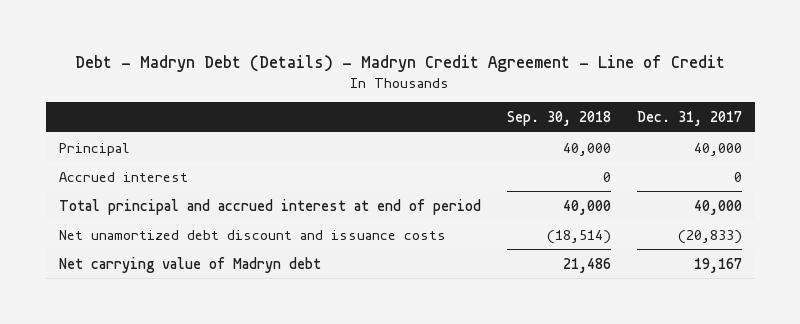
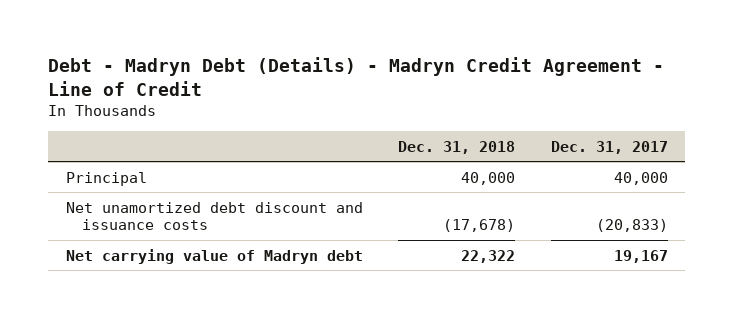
[506,110,611,126] Sep. 30, 2018 -> none
none -> [398,141,516,155] Dec. 31, 2018
[58,171,188,182] Accrued interest -> none
[58,198,481,215] Total principal and accrued interest at end of period -> none

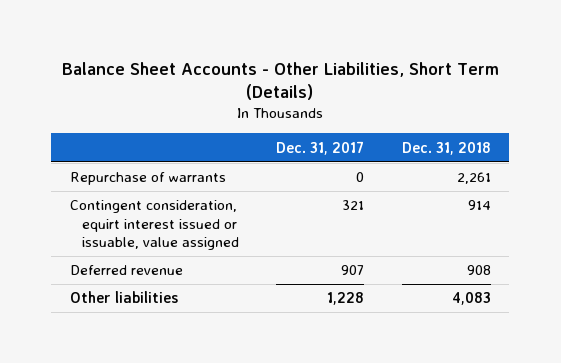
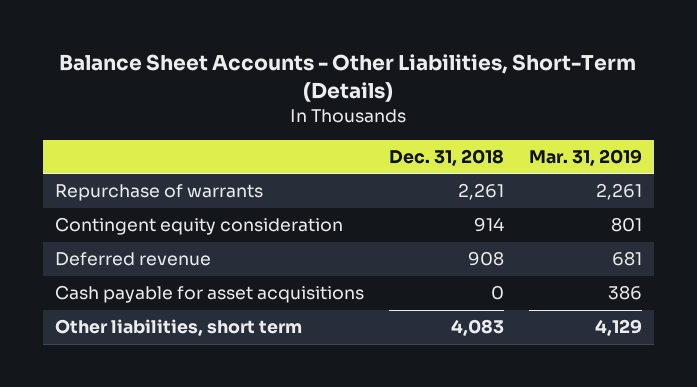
[62,61,500,101] Balance Sheet Accounts - Other Liabilities, Short Term (Details) -> [59,54,637,102] Balance Sheet Accounts - Other Liabilities, Short-Term (Details)
[276,140,365,155] Dec. 31, 2017 -> none
none -> [528,148,642,166] Mar. 31, 2019
[70,200,240,250] Contingent consideration, equirt interest issued or issuable, value assigned -> [55,217,344,236] Contingent equity consideration
none -> [55,285,365,304] Cash payable for asset acquisitions
[70,291,179,304] Other liabilities -> [55,319,303,337] Other liabilities, short term

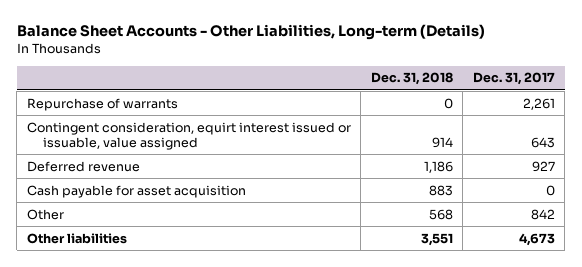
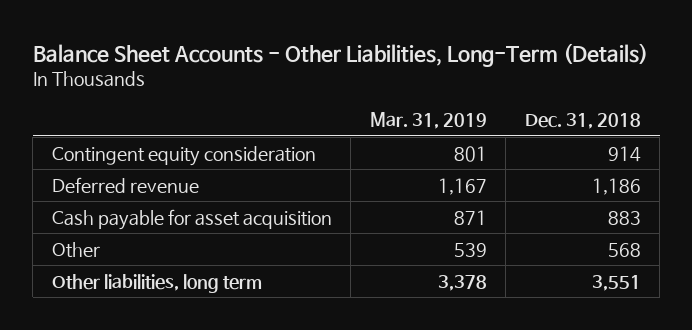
[16,24,485,41] Balance Sheet Accounts - Other Liabilities, Long-term (Details) -> [32,42,648,67] Balance Sheet Accounts - Other Liabilities, Long-Term (Details)
[472,72,555,86] Dec. 31, 2017 -> none
none -> [369,111,487,129] Mar. 31, 2019
[26,97,178,111] Repurchase of warrants -> none
[26,121,351,150] Contingent consideration, equirt interest issued or issuable, value assigned -> [51,145,316,166] Contingent equity consideration
[26,232,127,244] Other liabilities -> [51,273,262,293] Other liabilities, long term

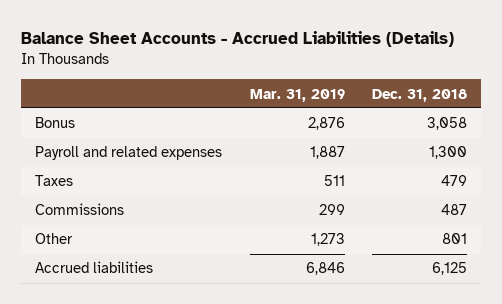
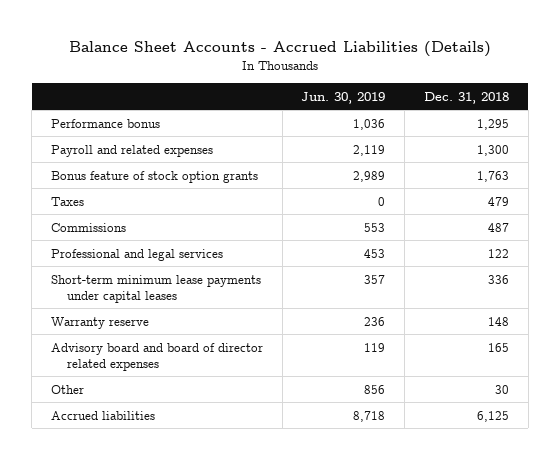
[249,88,345,102] Mar. 31, 2019 -> none
none -> [301,91,386,104] Jun. 30, 2019
[34,117,75,129] Bonus -> [50,118,160,128] Performance bonus
[427,117,468,131] 3,058 -> [476,118,509,130] 1,295
none -> [50,170,258,183] Bonus feature of stock option grants
none -> [50,248,223,261] Professional and legal services
none -> [50,274,261,303] Short-term minimum lease payments under capital leases
none -> [50,316,149,329] Warranty reserve
none -> [50,342,263,371] Advisory board and board of director related expenses
[442,233,468,245] 801 -> [494,384,509,394] 30

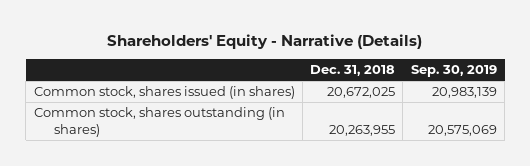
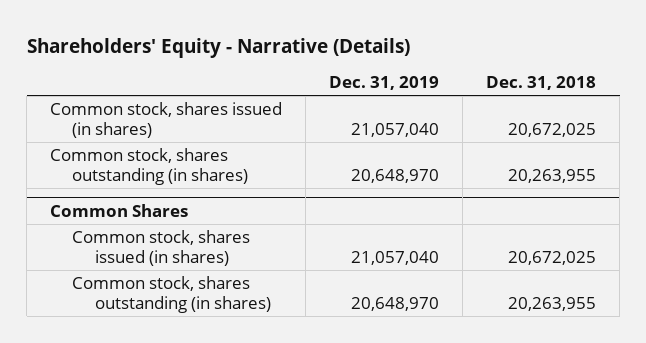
[410,65,497,78] Sep. 30, 2019 -> none
none -> [329,76,440,91] Dec. 31, 2019
none -> [50,203,189,217] Common Shares
none -> [72,229,251,266] Common stock, shares issued (in shares)
none -> [72,275,271,313] Common stock, shares outstanding (in shares)

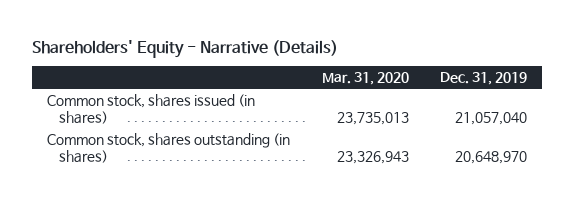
[486,76,597,91] Dec. 31, 2018 -> none
none -> [321,71,409,85] Mar. 31, 2020
[50,203,189,217] Common Shares -> none
[72,229,251,266] Common stock, shares issued (in shares) -> none
[72,275,271,313] Common stock, shares outstanding (in shares) -> none

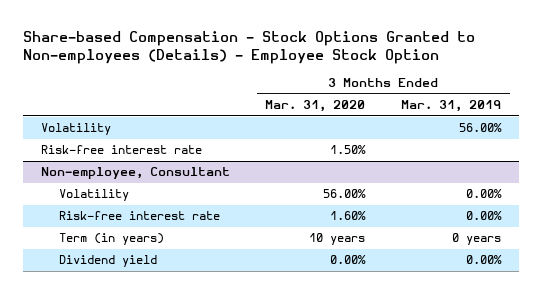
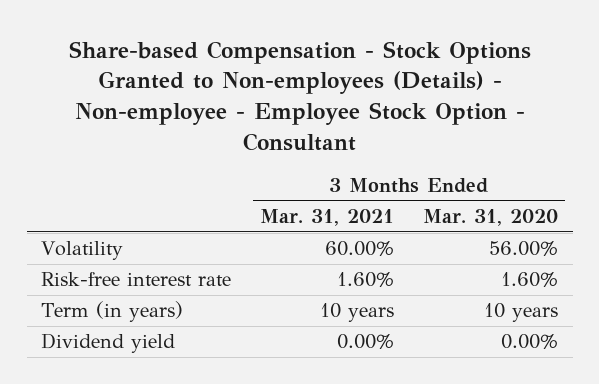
[23,30,476,65] Share-based Compensation - Stock Options Granted to Non-employees (Details) - Employee Stock Option -> [68,40,531,152] Share-based Compensation - Stock Options Granted to Non-employees (Details) - Non-employee - Employee Stock Option - Consultant
[401,100,502,113] Mar. 31, 2019 -> none
none -> [260,209,395,227] Mar. 31, 2021
[40,123,111,136] Volatility -> none
[40,145,202,155] Risk-free interest rate -> none
[40,167,230,180] Non-employee, Consultant -> none

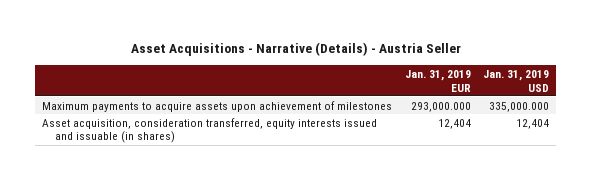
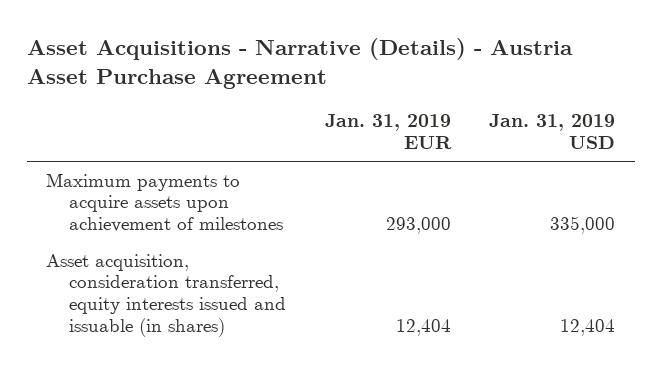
[130,42,461,57] Asset Acquisitions - Narrative (Details) - Austria Seller -> [26,38,573,90] Asset Acquisitions - Narrative (Details) - Austria Asset Purchase Agreement
[410,101,471,112] 293,000.000 -> [385,217,451,235] 293,000
[489,101,550,112] 335,000.000 -> [550,216,616,235] 335,000

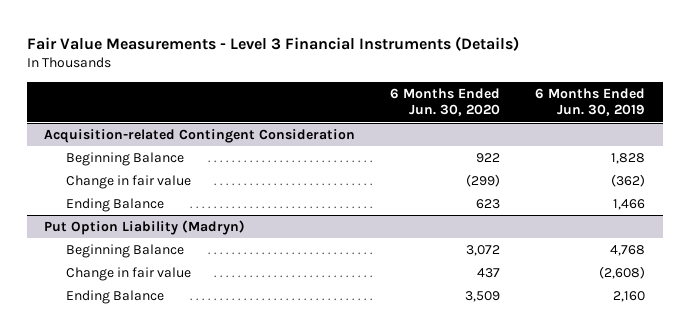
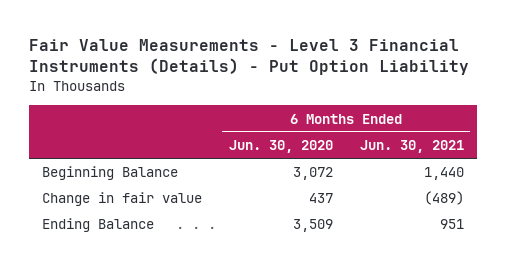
[26,35,519,51] Fair Value Measurements - Level 3 Financial Instruments (Details) -> [28,38,469,76] Fair Value Measurements - Level 3 Financial Instruments (Details) - Put Option Liability
[535,87,646,117] 6 Months Ended Jun. 30, 2019 -> none
none -> [359,140,464,154] Jun. 30, 2021
[44,128,356,143] Acquisition-related Contingent Consideration -> none
[65,151,184,166] Beginning Balance -> none
[65,174,191,189] Change in fair value -> none
[65,197,164,212] Ending Balance -> none
[44,219,246,235] Put Option Liability (Madryn) -> none

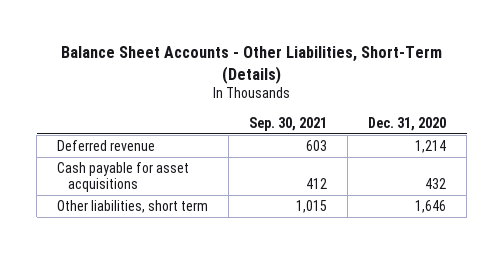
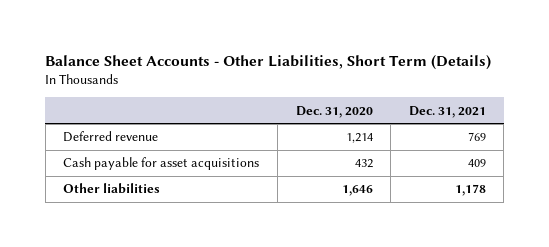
[60,46,442,84] Balance Sheet Accounts - Other Liabilities, Short-Term (Details) -> [45,54,492,70] Balance Sheet Accounts - Other Liabilities, Short Term (Details)
[249,116,328,131] Sep. 30, 2021 -> none
none -> [408,105,486,118] Dec. 31, 2021
[57,199,209,213] Other liabilities, short term -> [63,183,161,195] Other liabilities

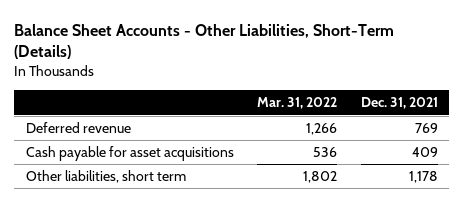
[45,54,492,70] Balance Sheet Accounts - Other Liabilities, Short Term (Details) -> [13,23,394,60] Balance Sheet Accounts - Other Liabilities, Short-Term (Details)
[295,105,373,118] Dec. 31, 2020 -> none
none -> [257,97,338,110] Mar. 31, 2022
[63,183,161,195] Other liabilities -> [25,170,186,184] Other liabilities, short term

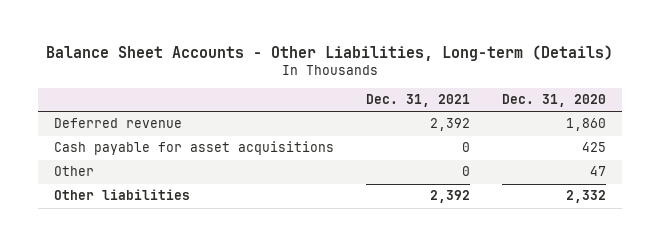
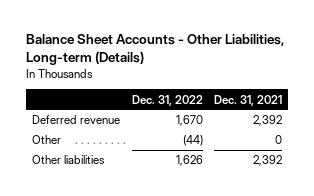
[502,94,607,108] Dec. 31, 2020 -> none
none -> [131,94,203,106] Dec. 31, 2022
[54,141,335,156] Cash payable for asset acquisitions -> none

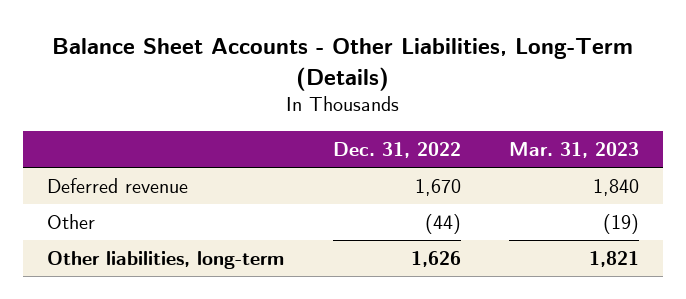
[25,33,284,65] Balance Sheet Accounts - Other Liabilities, Long-term (Details) -> [52,37,634,91] Balance Sheet Accounts - Other Liabilities, Long-Term (Details)
[214,94,283,106] Dec. 31, 2021 -> none
none -> [508,141,639,158] Mar. 31, 2023
[31,155,105,165] Other liabilities -> [47,250,285,269] Other liabilities, long-term

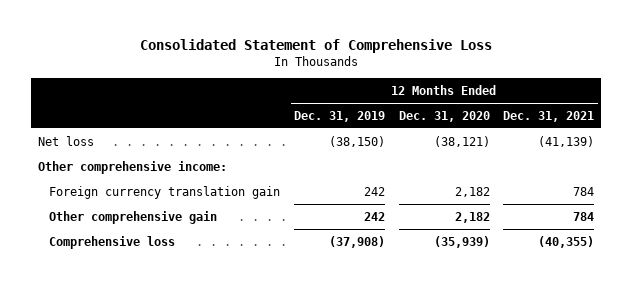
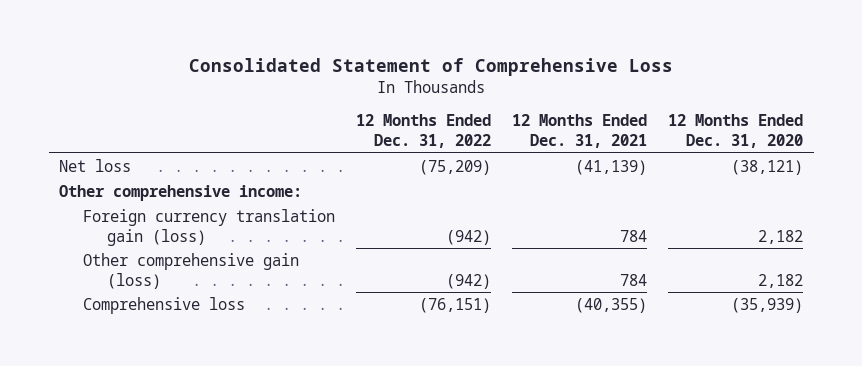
[294,110,386,122] Dec. 31, 2019 -> none
none -> [356,114,492,149] 12 Months Ended Dec. 31, 2022
[49,185,281,199] Foreign currency translation gain -> [82,208,335,246] Foreign currency translation gain (loss)
[49,210,218,224] Other comprehensive gain -> [82,252,299,289] Other comprehensive gain (loss)

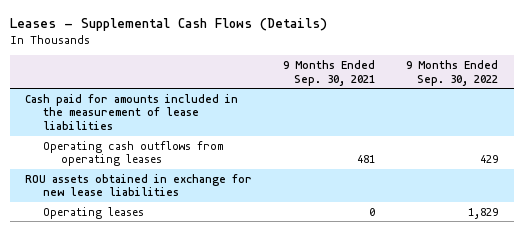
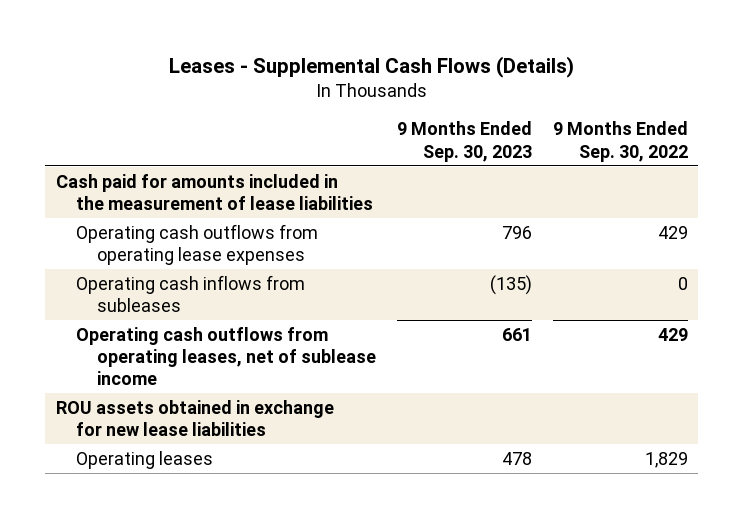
[283,59,376,86] 9 Months Ended Sep. 30, 2021 -> none
none -> [397,121,533,162] 9 Months Ended Sep. 30, 2023
[43,140,225,167] Operating cash outflows from operating leases -> [76,223,319,265] Operating cash outflows from operating lease expenses
none -> [76,274,306,312] Operating cash inflows from subleases
none -> [76,326,377,386] Operating cash outflows from operating leases, net of sublease income

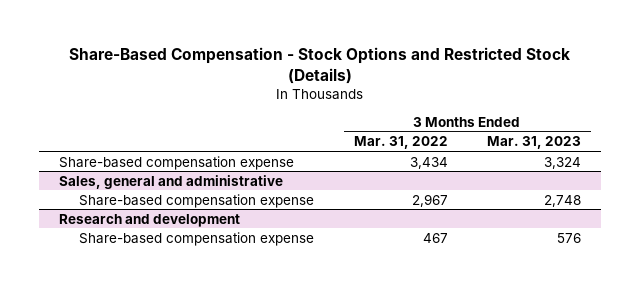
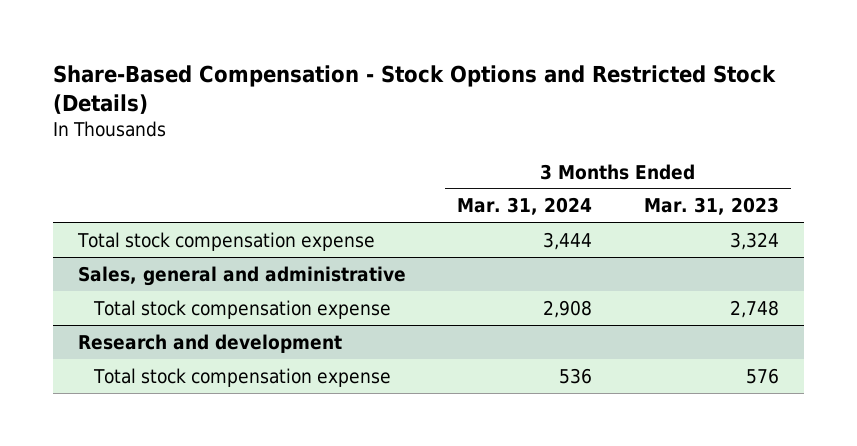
[353,136,448,150] Mar. 31, 2022 -> none
none -> [457,197,593,216] Mar. 31, 2024
[59,155,295,170] Share-based compensation expense -> [77,231,376,251] Total stock compensation expense
[79,193,315,208] Share-based compensation expense -> [92,299,391,319] Total stock compensation expense
[79,231,315,246] Share-based compensation expense -> [92,367,391,387] Total stock compensation expense

